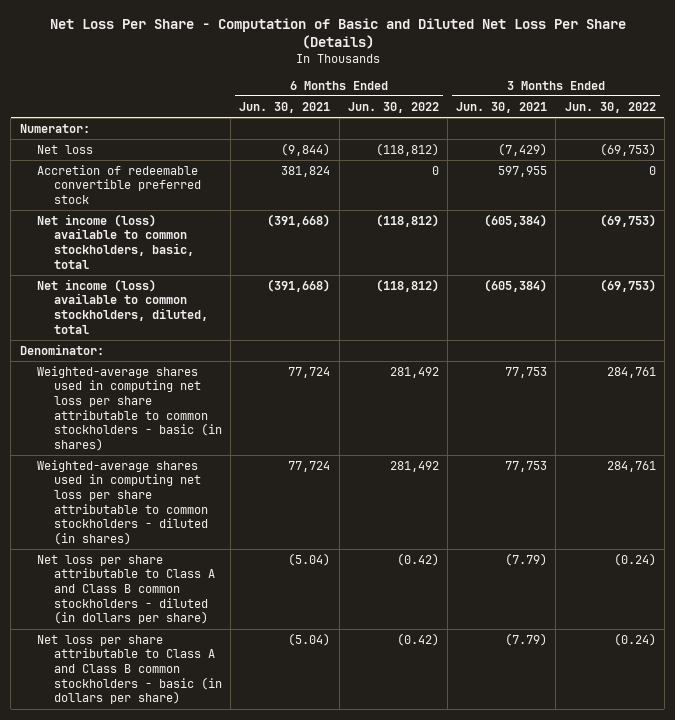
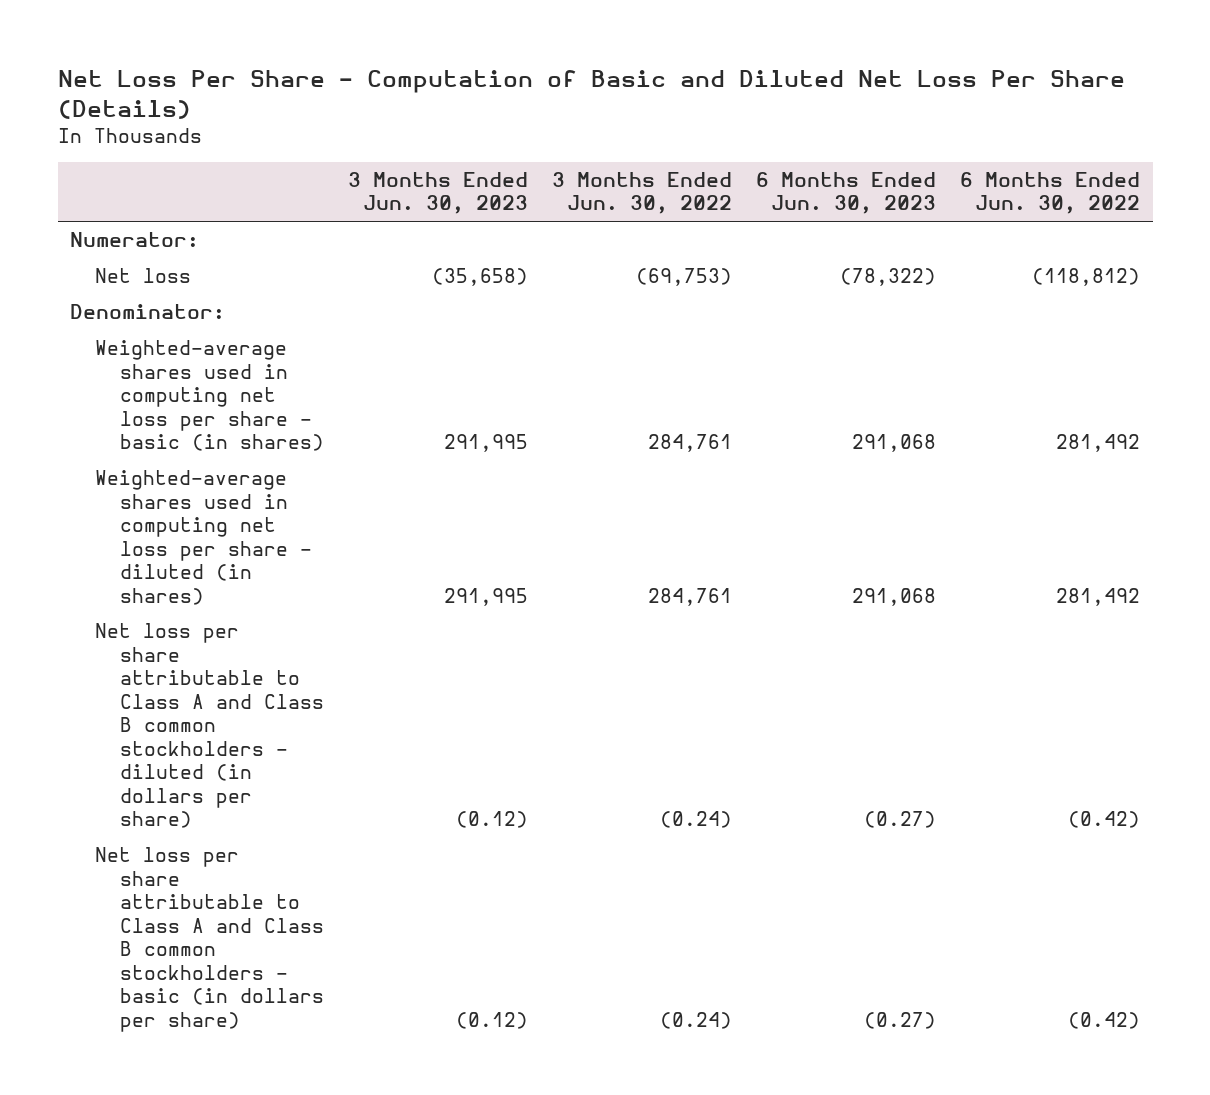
[239,101,331,113] Jun. 30, 2021 -> none
[456,101,548,113] Jun. 30, 2021 -> none
none -> [347,171,528,215] 3 Months Ended Jun. 30, 2023
none -> [756,171,937,215] 6 Months Ended Jun. 30, 2023
[36,164,202,205] Accretion of redeemable convertible preferred stock -> none
[36,213,195,269] Net income (loss) available to common stockholders, basic, total -> none
[36,278,209,334] Net income (loss) available to common stockholders, diluted, total -> none
[36,365,223,451] Weighted-average shares used in computing net loss per share attributable to common stockholders - basic (in shares) -> [94,340,324,452] Weighted-average shares used in computing net loss per share - basic (in shares)
[36,459,209,545] Weighted-average shares used in computing net loss per share attributable to common stockholders - diluted (in shares) -> [94,470,312,605] Weighted-average shares used in computing net loss per share - diluted (in shares)

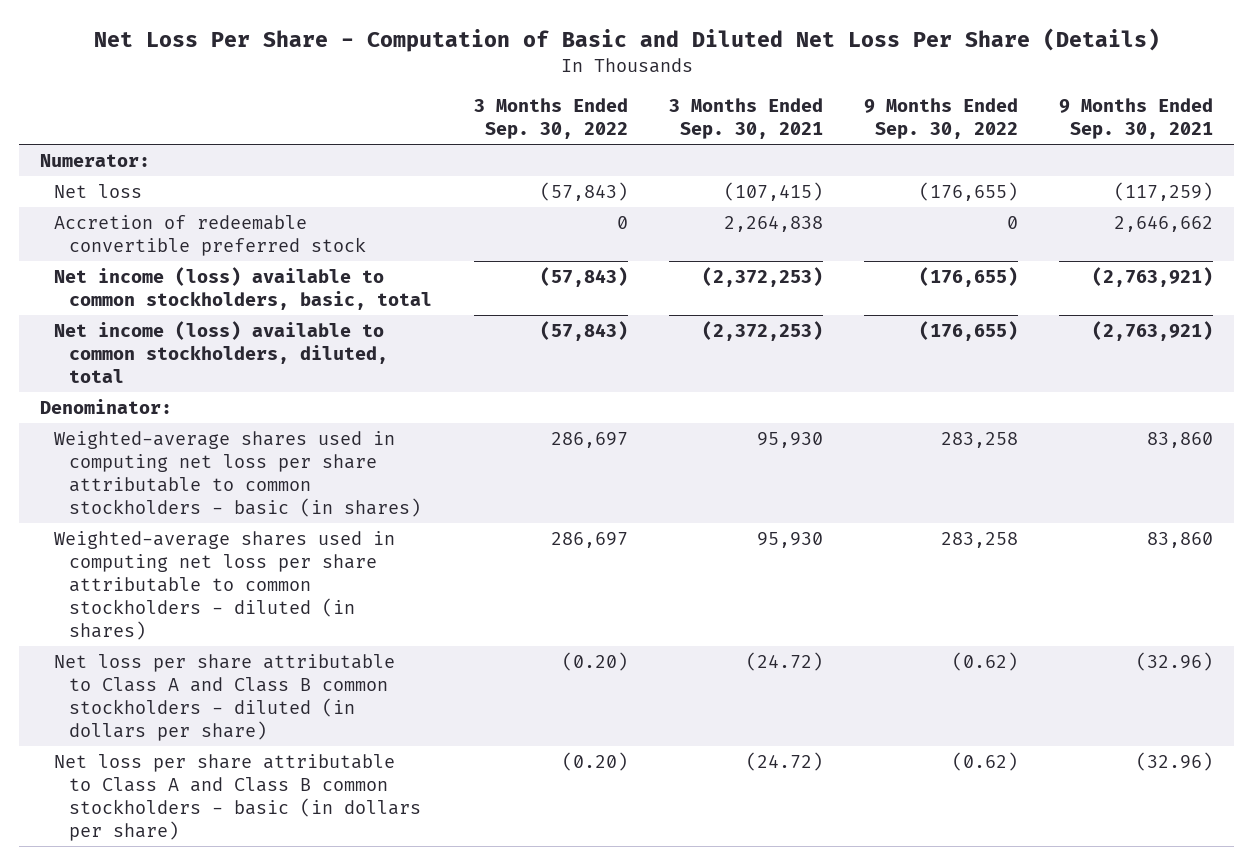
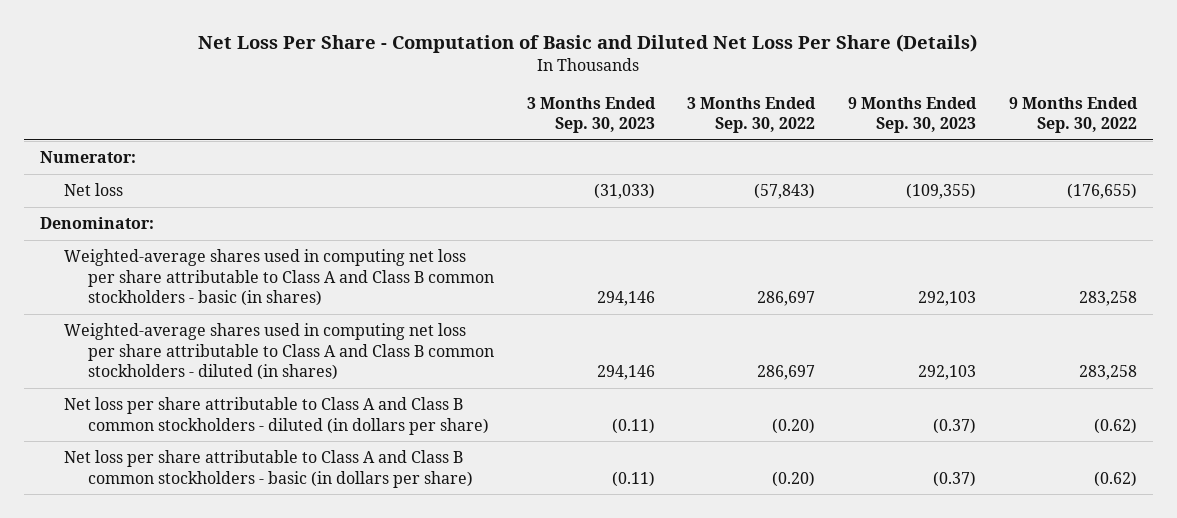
[668,98,823,140] 3 Months Ended Sep. 30, 2021 -> none
[1059,98,1214,140] 9 Months Ended Sep. 30, 2021 -> none
none -> [526,97,656,134] 3 Months Ended Sep. 30, 2023
none -> [847,97,977,134] 9 Months Ended Sep. 30, 2023
[54,215,367,256] Accretion of redeemable convertible preferred stock -> none
[54,267,433,310] Net income (loss) available to common stockholders, basic, total -> none
[54,321,389,383] Net income (loss) available to common stockholders, diluted, total -> none
[54,431,422,517] Weighted-average shares used in computing net loss per share attributable to common stockholders - basic (in shares) -> [63,249,494,306] Weighted-average shares used in computing net loss per share attributable to Class A and Class B common stockholders - basic (in shares)
[54,531,396,640] Weighted-average shares used in computing net loss per share attributable to common stockholders - diluted (in shares) -> [63,323,494,380] Weighted-average shares used in computing net loss per share attributable to Class A and Class B common stockholders - diluted (in shares)

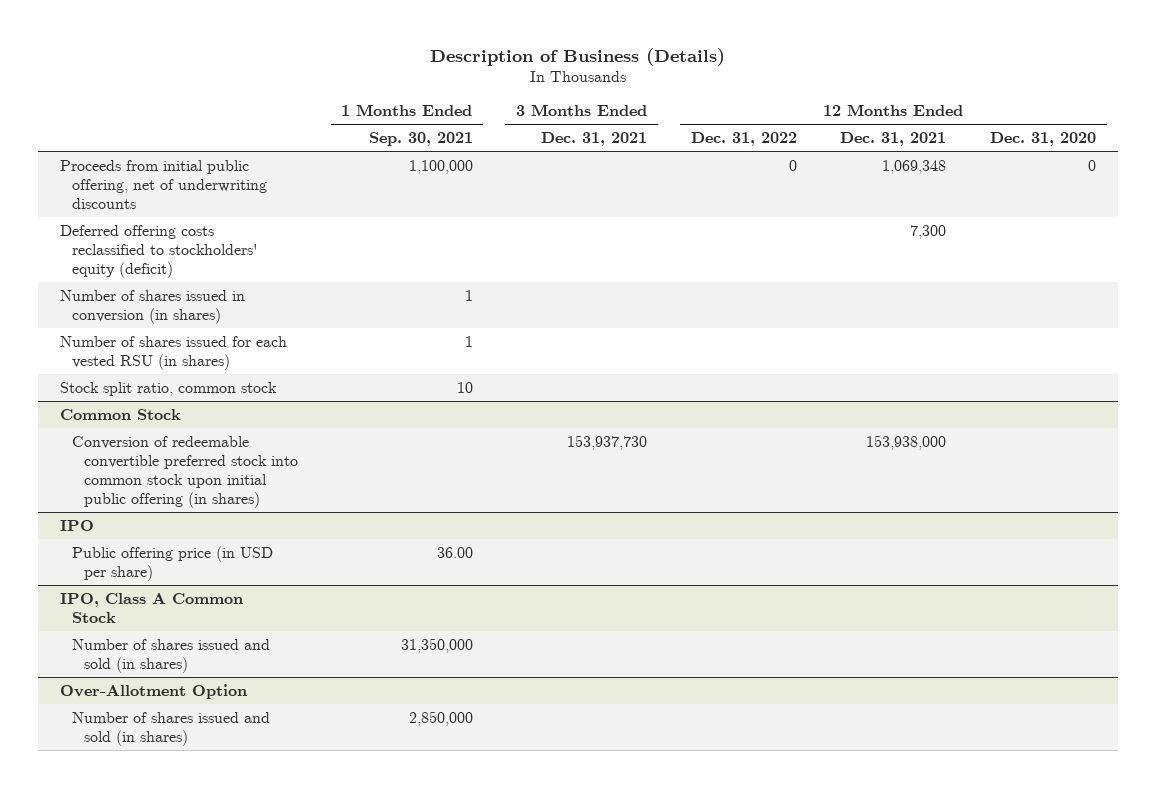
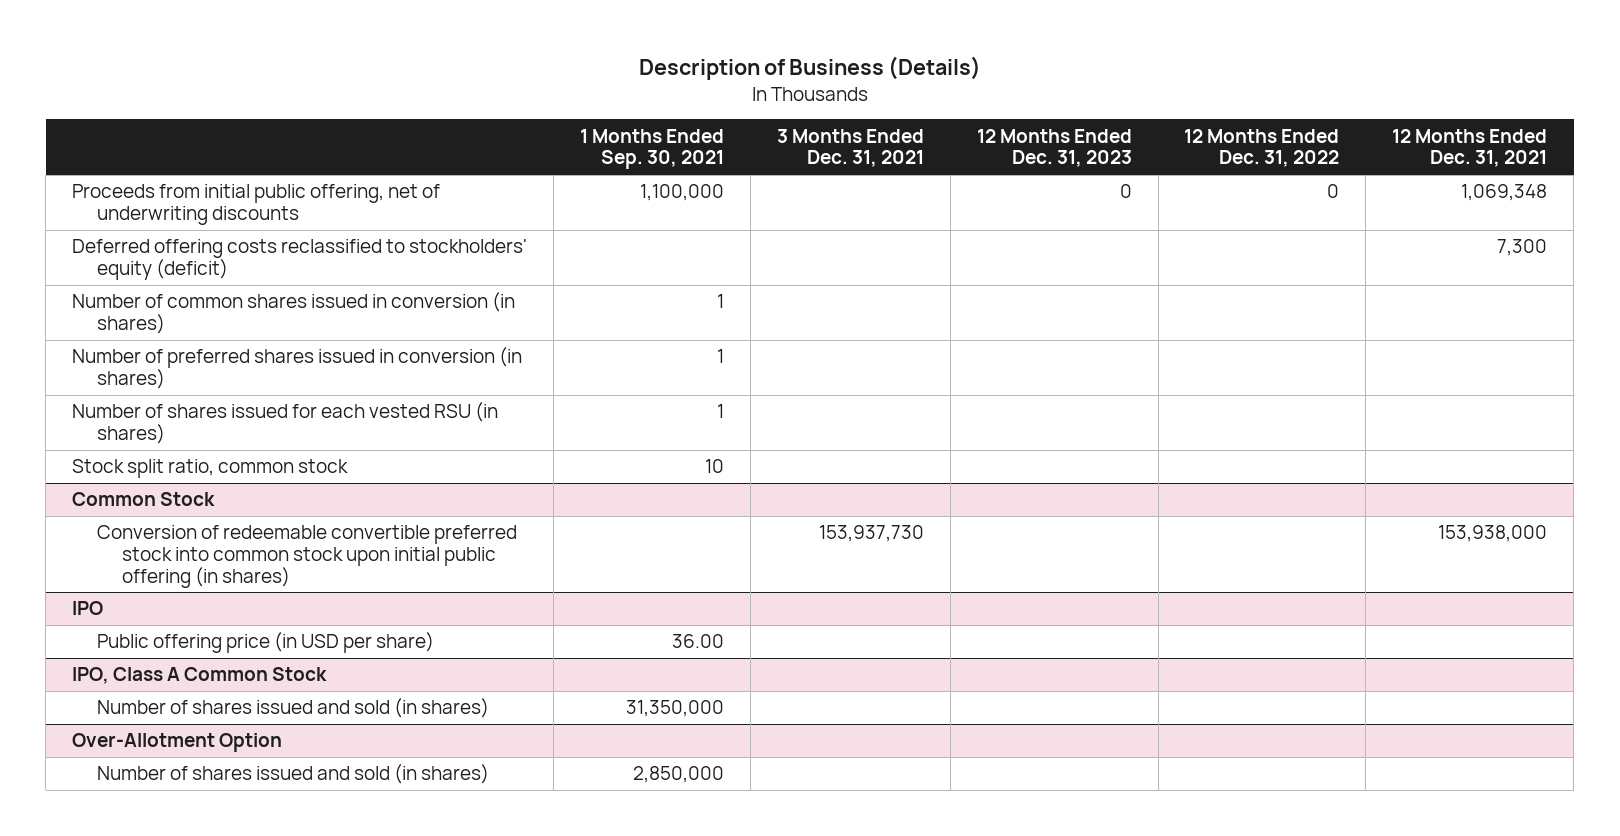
[989,131,1096,146] Dec. 31, 2020 -> none
none -> [976,128,1132,168] 12 Months Ended Dec. 31, 2023
none -> [72,292,516,335] Number of common shares issued in conversion (in shares)
[59,289,245,324] Number of shares issued in conversion (in shares) -> [72,347,523,390] Number of preferred shares issued in conversion (in shares)

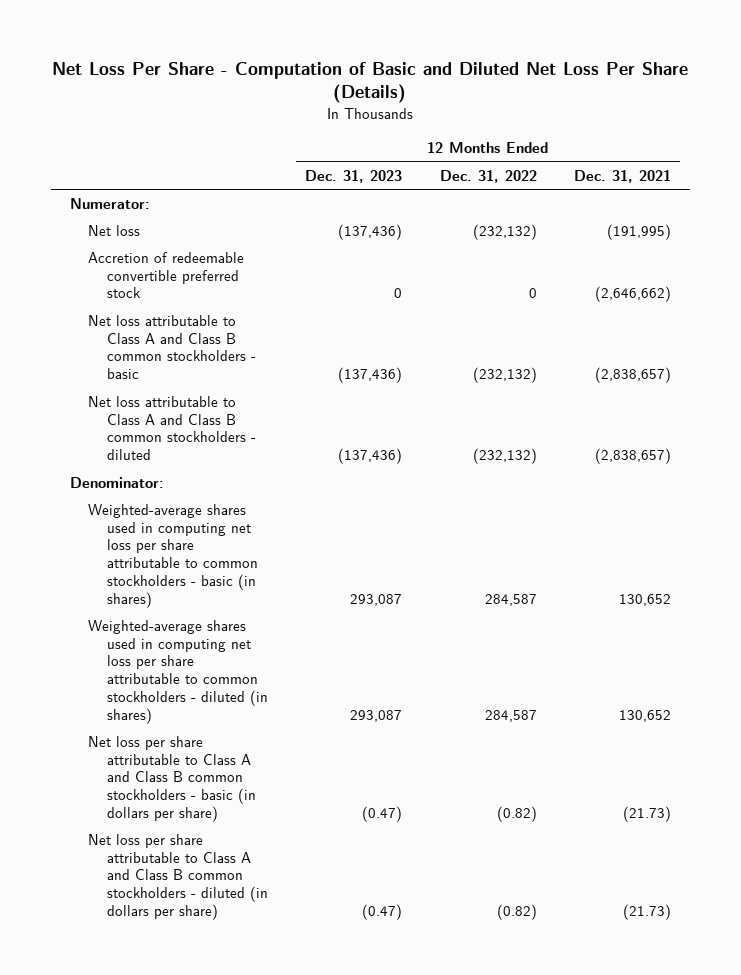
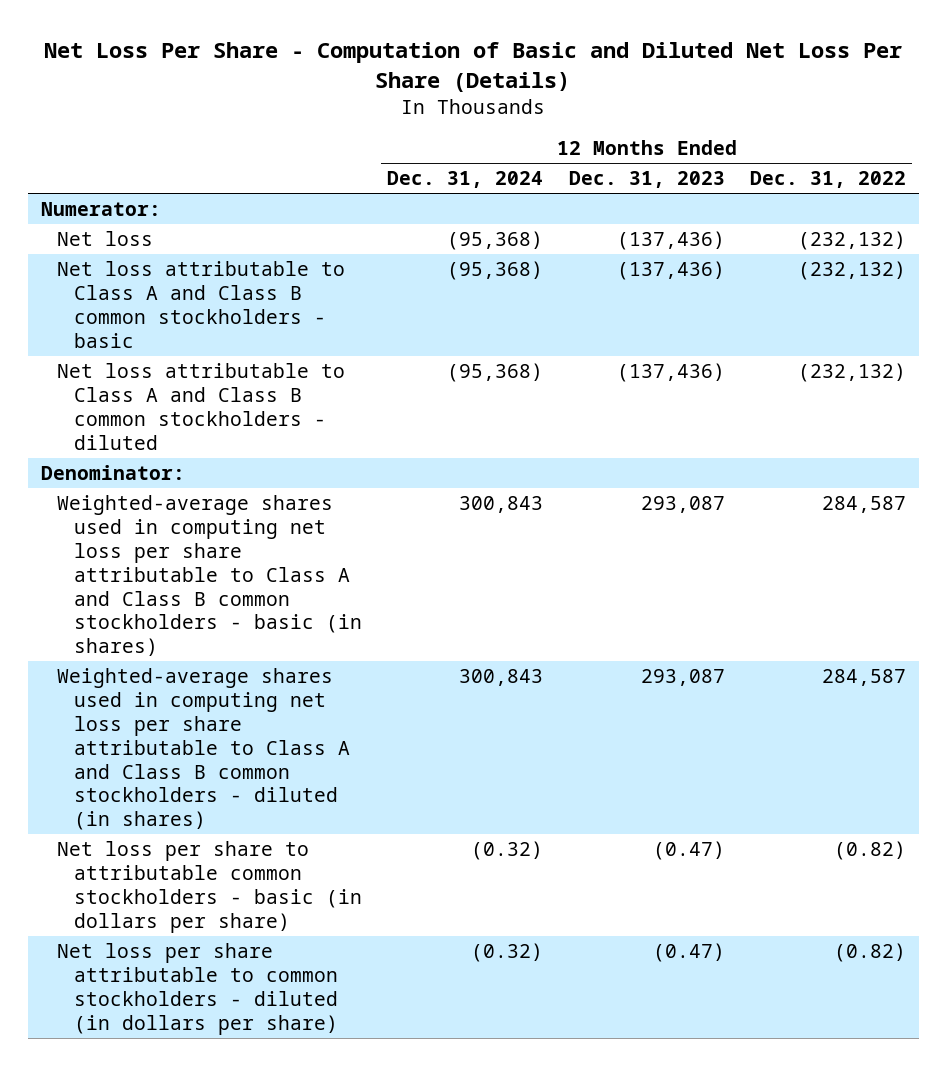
[573,169,671,183] Dec. 31, 2021 -> none
none -> [387,171,544,189] Dec. 31, 2024
[88,252,245,299] Accretion of redeemable convertible preferred stock -> none
[88,504,258,608] Weighted-average shares used in computing net loss per share attributable to common stockholders - basic (in shares) -> [57,495,362,657] Weighted-average shares used in computing net loss per share attributable to Class A and Class B common stockholders - basic (in shares)
[88,620,268,724] Weighted-average shares used in computing net loss per share attributable to common stockholders - diluted (in shares) -> [57,668,350,831] Weighted-average shares used in computing net loss per share attributable to Class A and Class B common stockholders - diluted (in shares)
[88,736,256,822] Net loss per share attributable to Class A and Class B common stockholders - basic (in dollars per share) -> [57,841,362,933] Net loss per share to attributable common stockholders - basic (in dollars per share)
[88,834,268,920] Net loss per share attributable to Class A and Class B common stockholders - diluted (in dollars per share) -> [57,943,338,1035] Net loss per share attributable to common stockholders - diluted (in dollars per share)

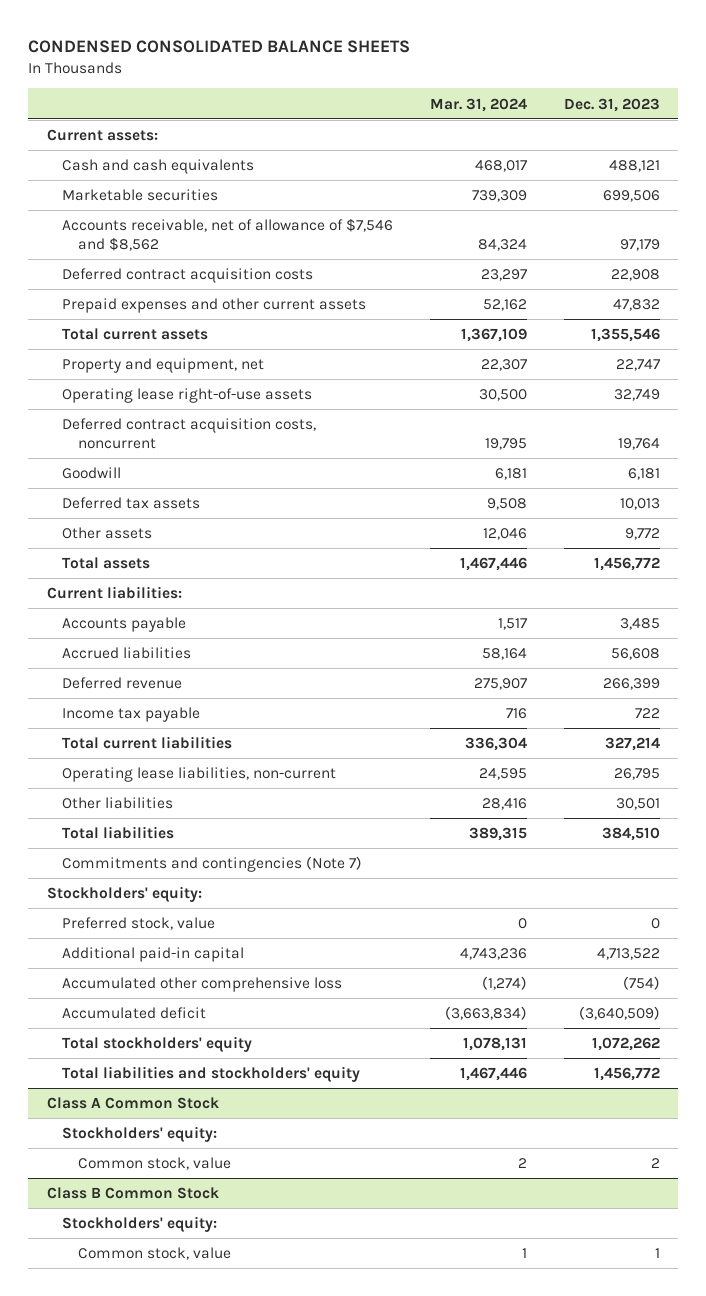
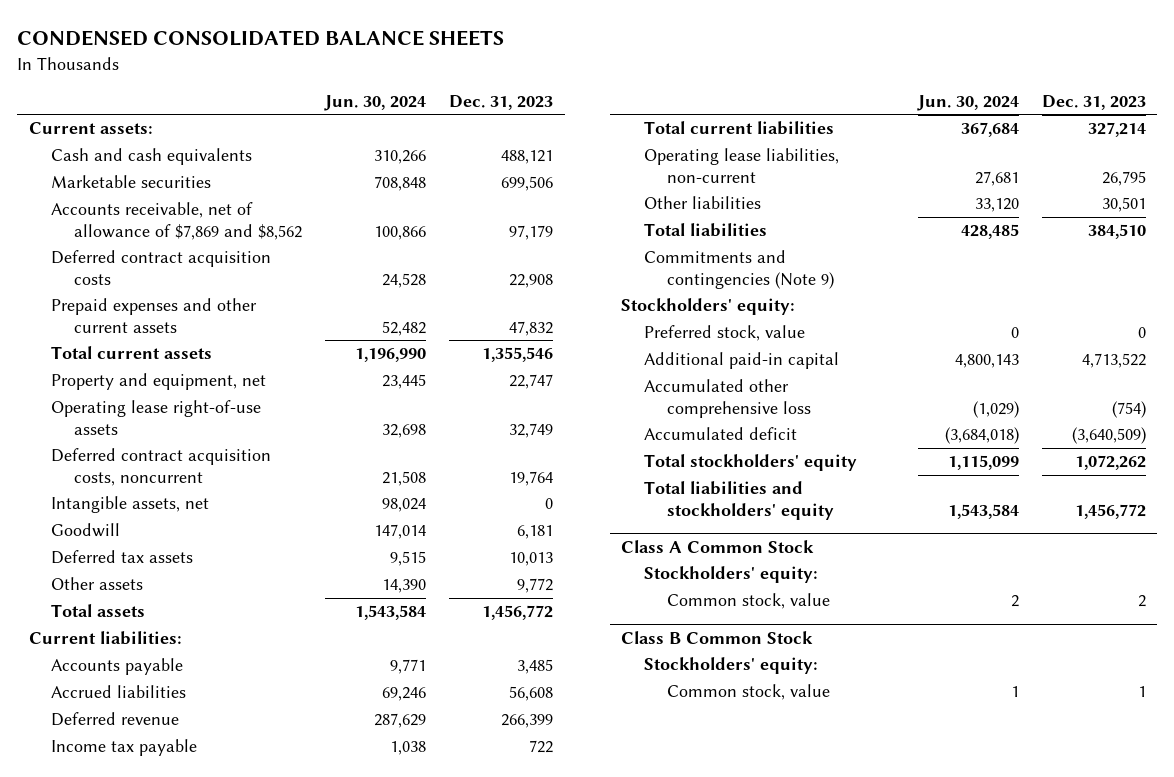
[429,97,527,112] Mar. 31, 2024 -> none
none -> [323,94,426,111] Jun. 30, 2024
[62,218,394,251] Accounts receivable, net of allowance of $7,546 and $8,562 -> [51,202,302,240] Accounts receivable, net of allowance of $7,869 and $8,562
none -> [51,496,210,514] Intangible assets, net
[62,856,363,873] Commitments and contingencies (Note 7) -> [643,250,834,289] Commitments and contingencies (Note 9)

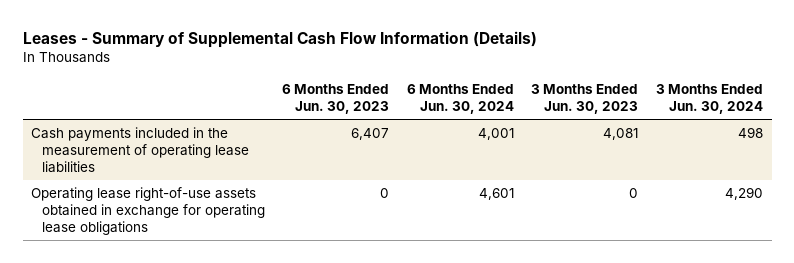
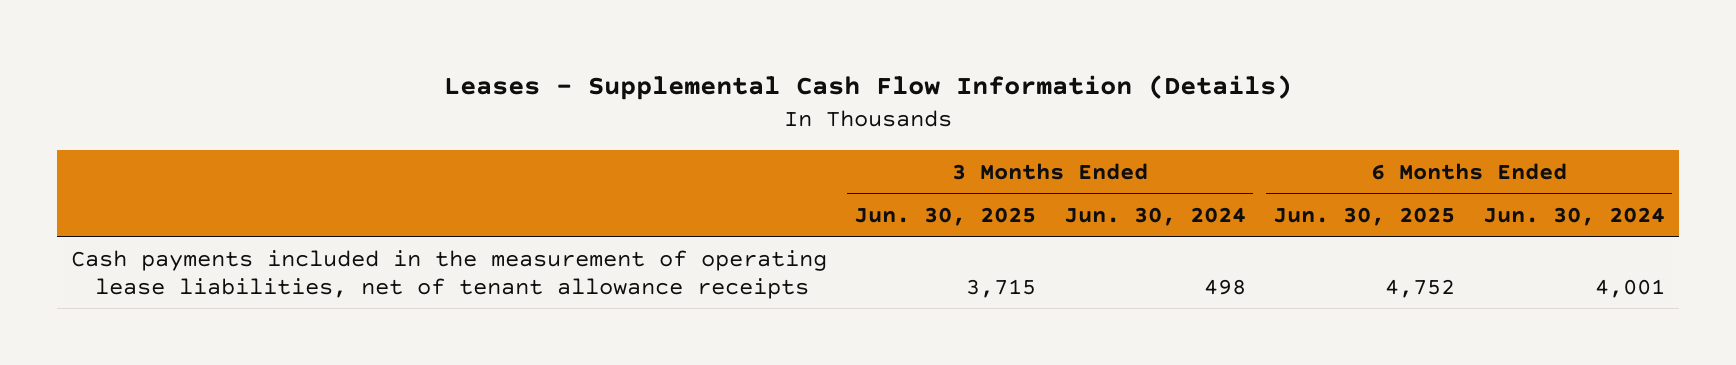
[22,30,537,48] Leases - Summary of Supplemental Cash Flow Information (Details) -> [443,75,1292,101] Leases - Supplemental Cash Flow Information (Details)
[282,84,390,115] 6 Months Ended Jun. 30, 2023 -> none
[531,84,639,115] 3 Months Ended Jun. 30, 2023 -> none
none -> [854,206,1037,226] Jun. 30, 2025
none -> [1273,206,1456,226] Jun. 30, 2025
[31,187,265,235] Operating lease right-of-use assets obtained in exchange for operating lease obligations -> none
[31,127,249,173] Cash payments included in the measurement of operating lease liabilities -> [70,249,827,299] Cash payments included in the measurement of operating lease liabilities, net of tenant allowance receipts

